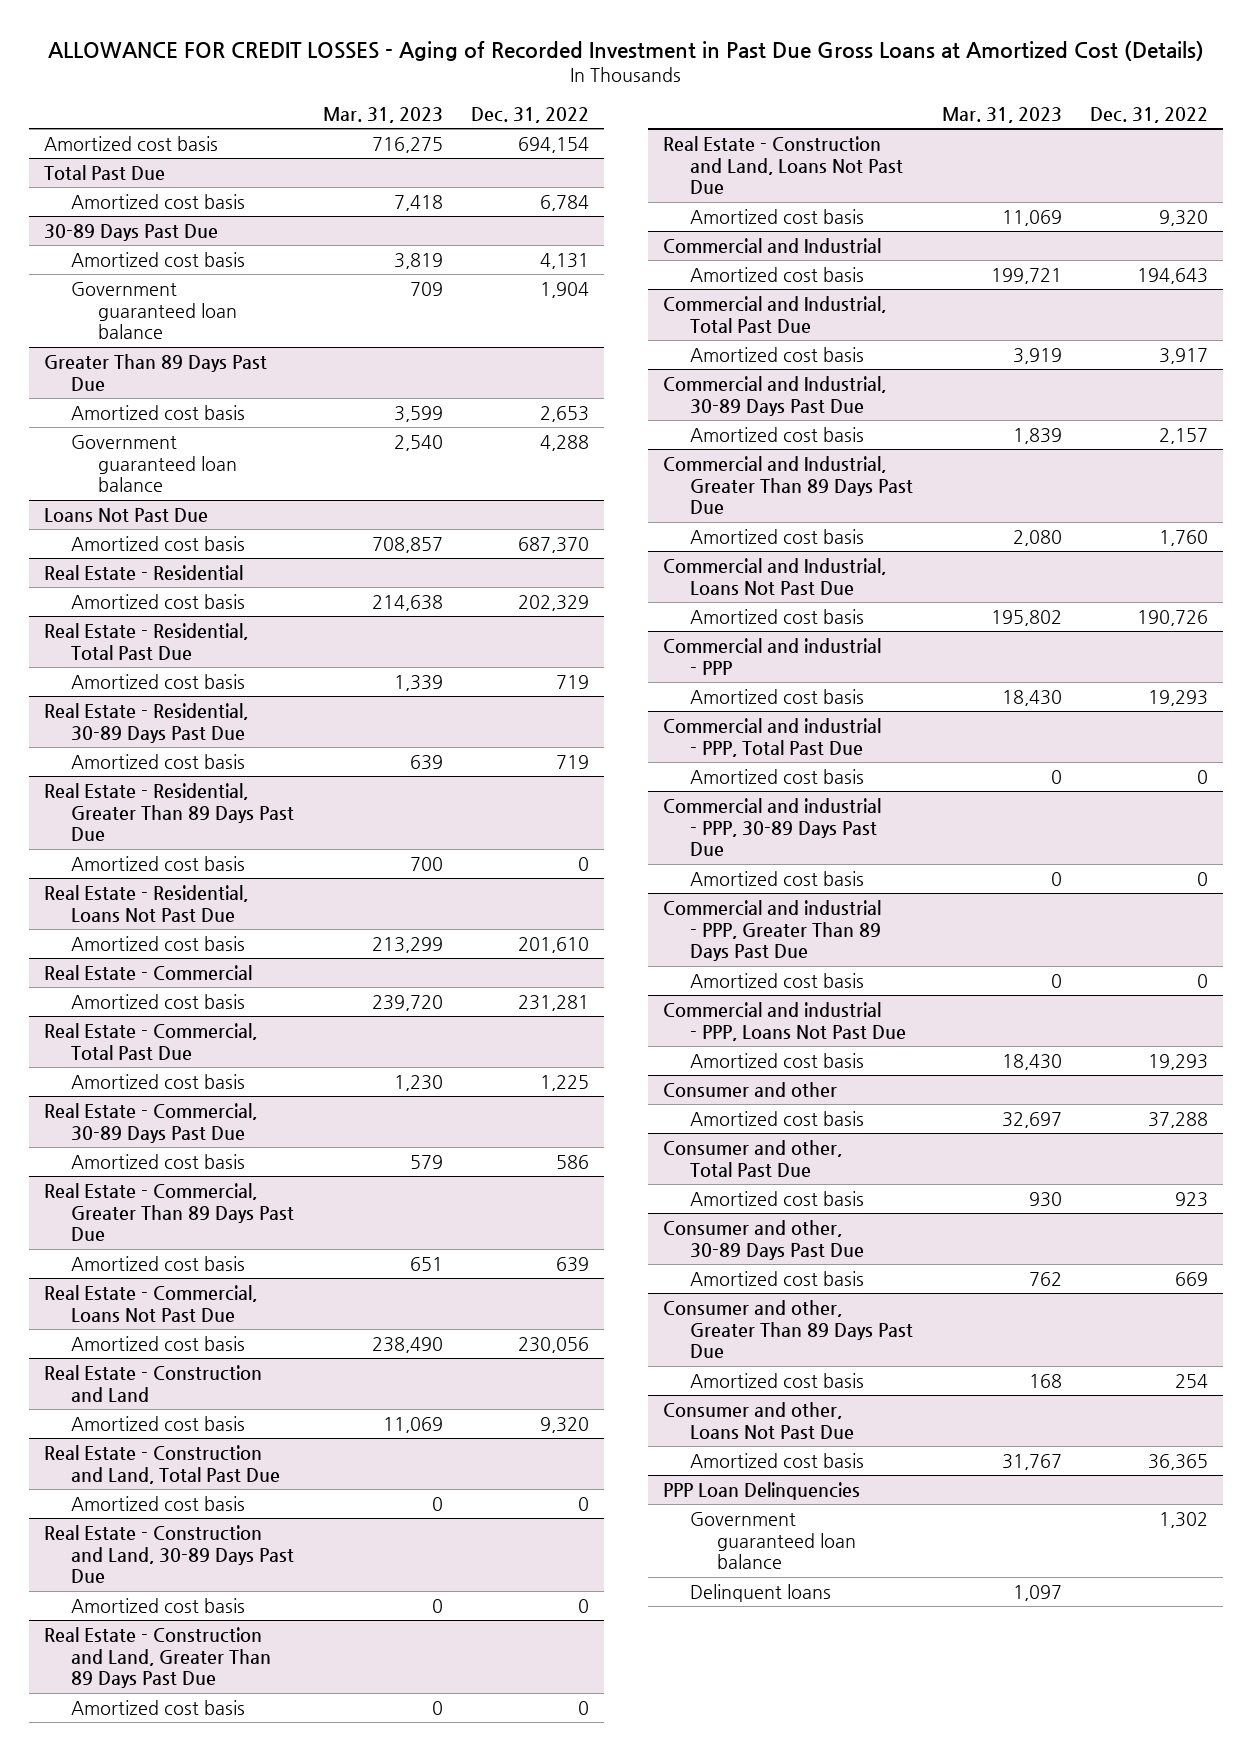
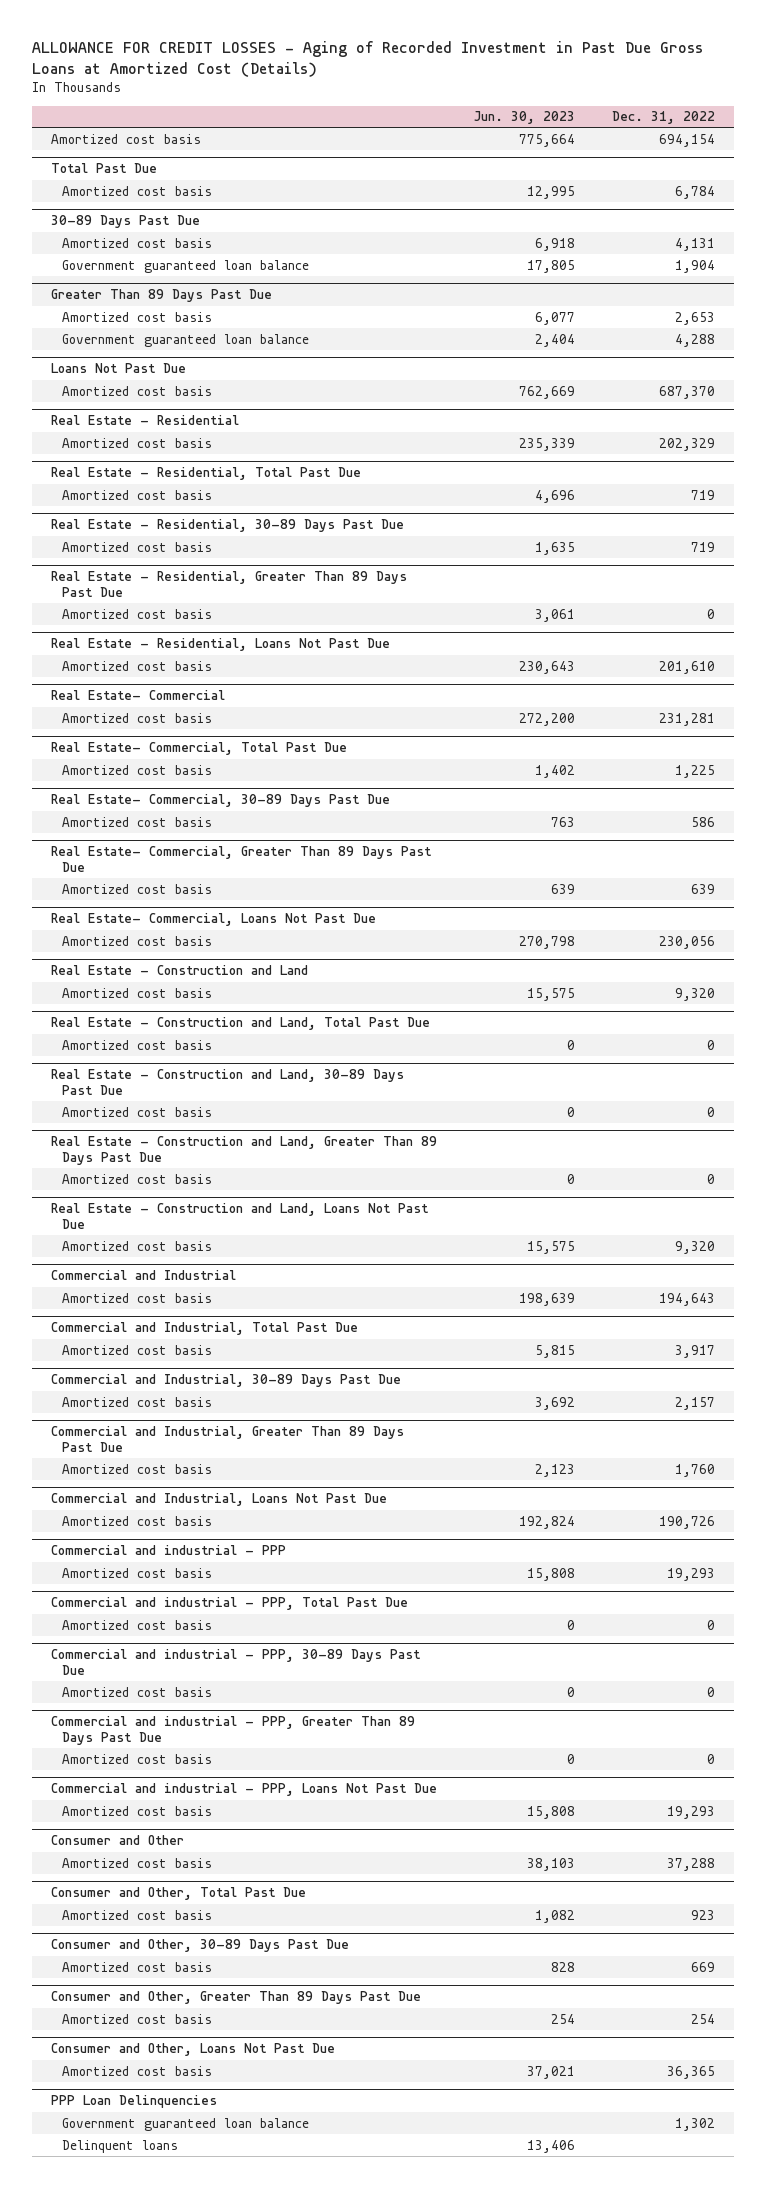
[322,106,443,123] Mar. 31, 2023 -> none
none -> [473,111,575,125] Jun. 30, 2023
[43,964,252,981] Real Estate - Commercial -> [50,690,225,701] Real Estate- Commercial
[43,1022,257,1060] Real Estate - Commercial, Total Past Due -> [50,742,347,756] Real Estate- Commercial, Total Past Due
[43,1102,257,1143] Real Estate - Commercial, 30-89 Days Past Due -> [50,794,390,808] Real Estate- Commercial, 30-89 Days Past Due
[43,1182,294,1242] Real Estate - Commercial, Greater Than 89 Days Past Due -> [50,846,432,873] Real Estate- Commercial, Greater Than 89 Days Past Due
[43,1284,257,1322] Real Estate - Commercial, Loans Not Past Due -> [50,913,376,927] Real Estate- Commercial, Loans Not Past Due
[662,1081,837,1097] Consumer and other -> [50,1835,184,1846] Consumer and Other
[662,1139,842,1177] Consumer and other, Total Past Due -> [50,1887,306,1901] Consumer and Other, Total Past Due
[662,1219,864,1260] Consumer and other, 30-89 Days Past Due -> [50,1939,349,1953] Consumer and Other, 30-89 Days Past Due
[662,1299,913,1359] Consumer and other, Greater Than 89 Days Past Due -> [50,1991,421,2005] Consumer and Other, Greater Than 89 Days Past Due
[662,1401,854,1439] Consumer and other, Loans Not Past Due -> [50,2043,335,2057] Consumer and Other, Loans Not Past Due

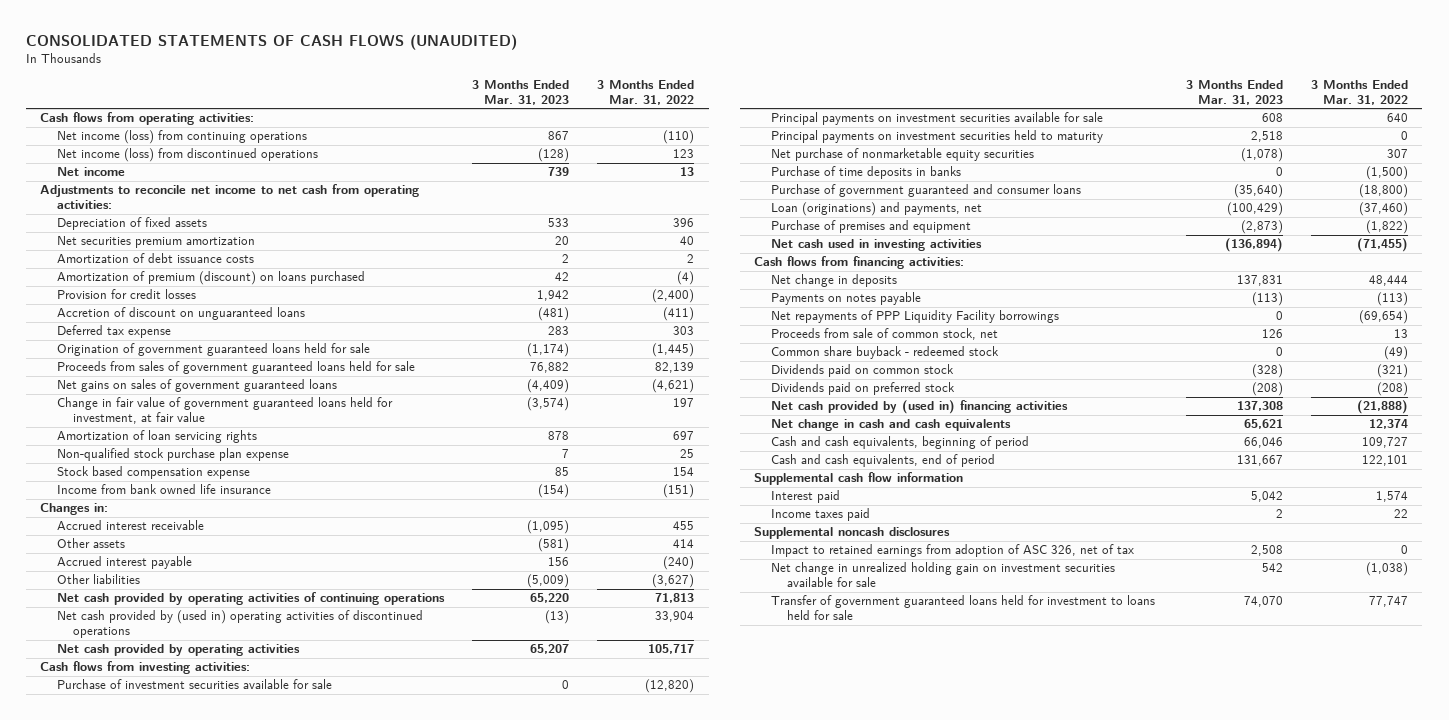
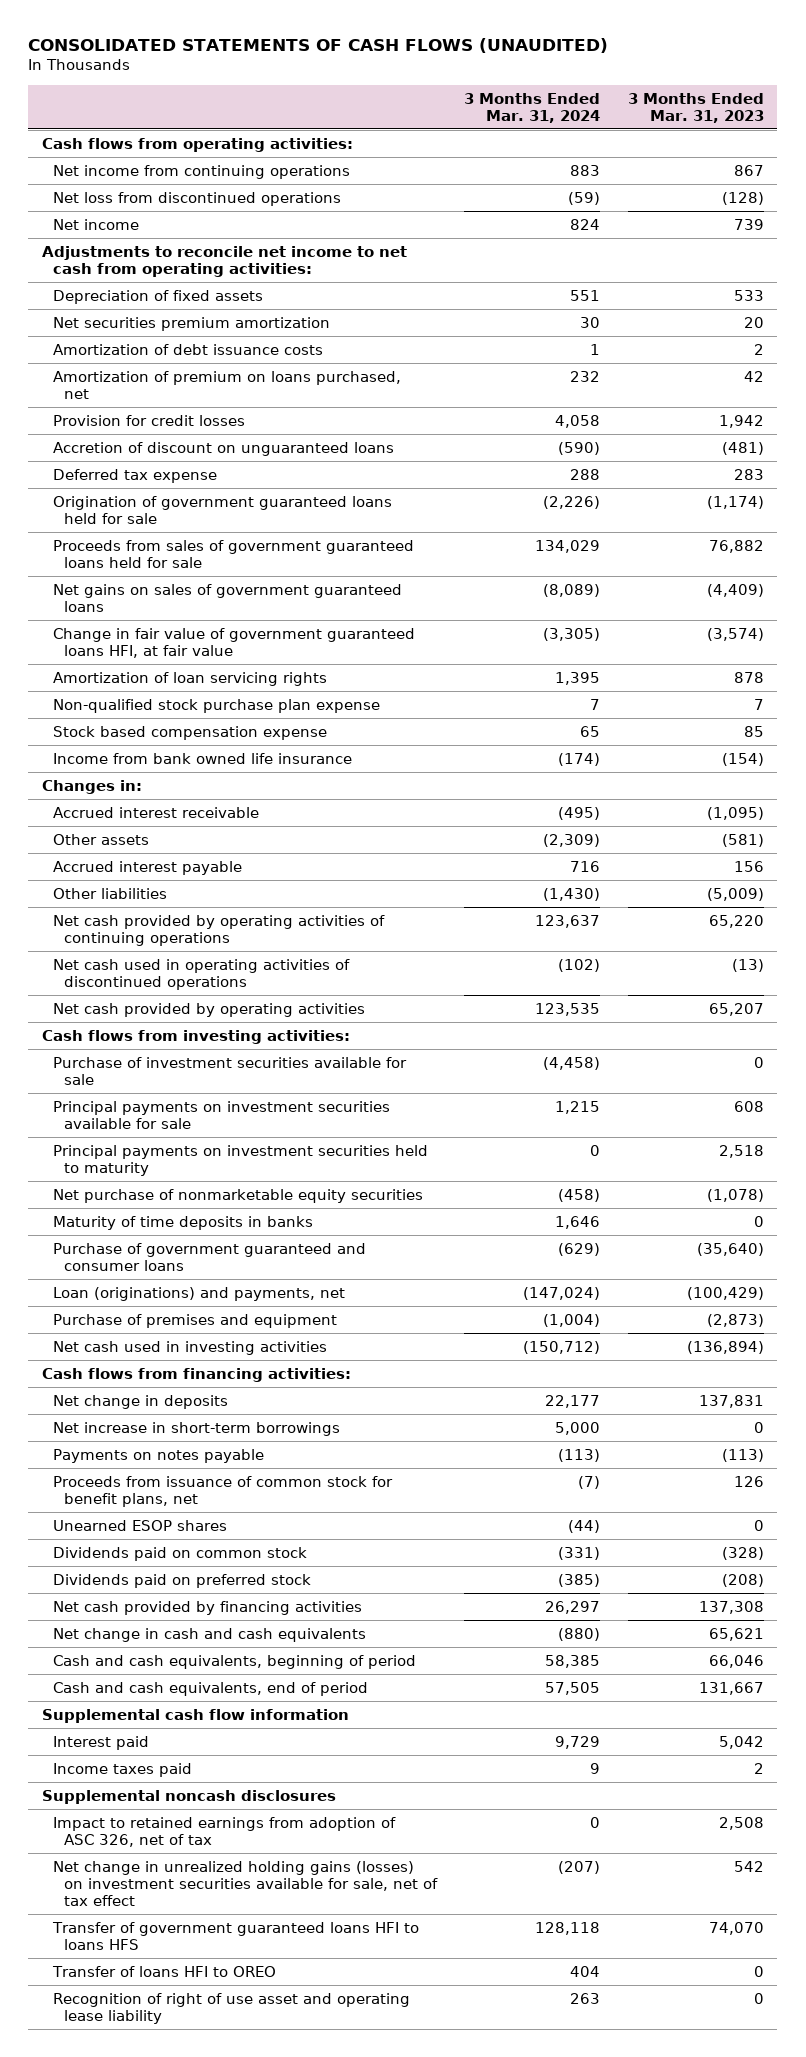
[597,79,695,105] 3 Months Ended Mar. 31, 2022 -> none
none -> [464,92,601,123] 3 Months Ended Mar. 31, 2024
[56,130,307,145] Net income (loss) from continuing operations -> [52,164,350,179] Net income from continuing operations
[56,148,318,163] Net income (loss) from discontinued operations -> [52,191,341,206] Net loss from discontinued operations
[56,271,365,286] Amortization of premium (discount) on loans purchased -> [52,370,401,399] Amortization of premium on loans purchased, net
[56,397,393,425] Change in fair value of government guaranteed loans held for investment, at fair value -> [52,627,415,658] Change in fair value of government guaranteed loans HFI, at fair value
[56,610,423,639] Net cash provided by (used in) operating activities of discontinued operations -> [52,958,350,990] Net cash used in operating activities of discontinued operations
[770,166,961,180] Purchase of time deposits in banks -> [52,1215,313,1230] Maturity of time deposits in banks
none -> [52,1421,340,1436] Net increase in short-term borrowings
[770,310,1059,324] Net repayments of PPP Liquidity Facility borrowings -> none
[770,346,999,360] Common share buyback - redeemed stock -> none
[770,328,998,341] Proceeds from sale of common stock, net -> [52,1475,393,1507] Proceeds from issuance of common stock for benefit plans, net
none -> [52,1519,227,1531] Unearned ESOP shares
[770,400,1068,415] Net cash provided by (used in) financing activities -> [52,1600,362,1615] Net cash provided by financing activities
[770,562,1115,588] Net change in unrealized holding gain on investment securities available for sale -> [52,1860,438,1906] Net change in unrealized holding gains (losses) on investment securities available for sale, net of tax effect
[770,595,1155,621] Transfer of government guaranteed loans held for investment to loans held for sale -> [51,1921,419,1950] Transfer of government guaranteed loans HFI to loans HFS
none -> [51,1965,276,1977] Transfer of loans HFI to OREO
none -> [52,1992,410,2024] Recognition of right of use asset and operating lease liability

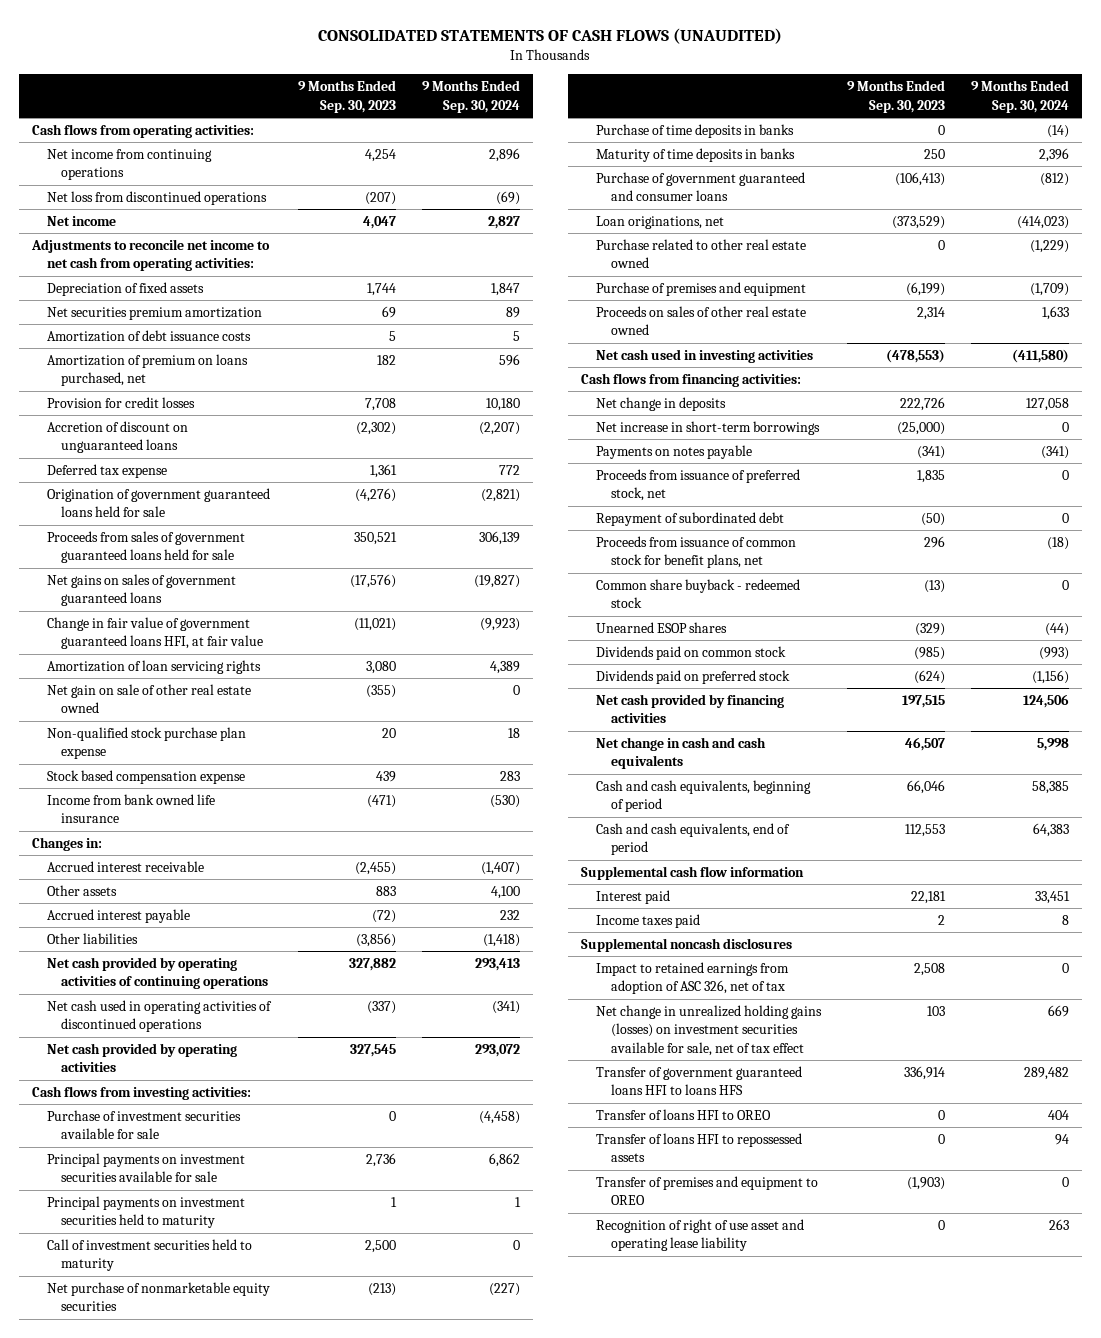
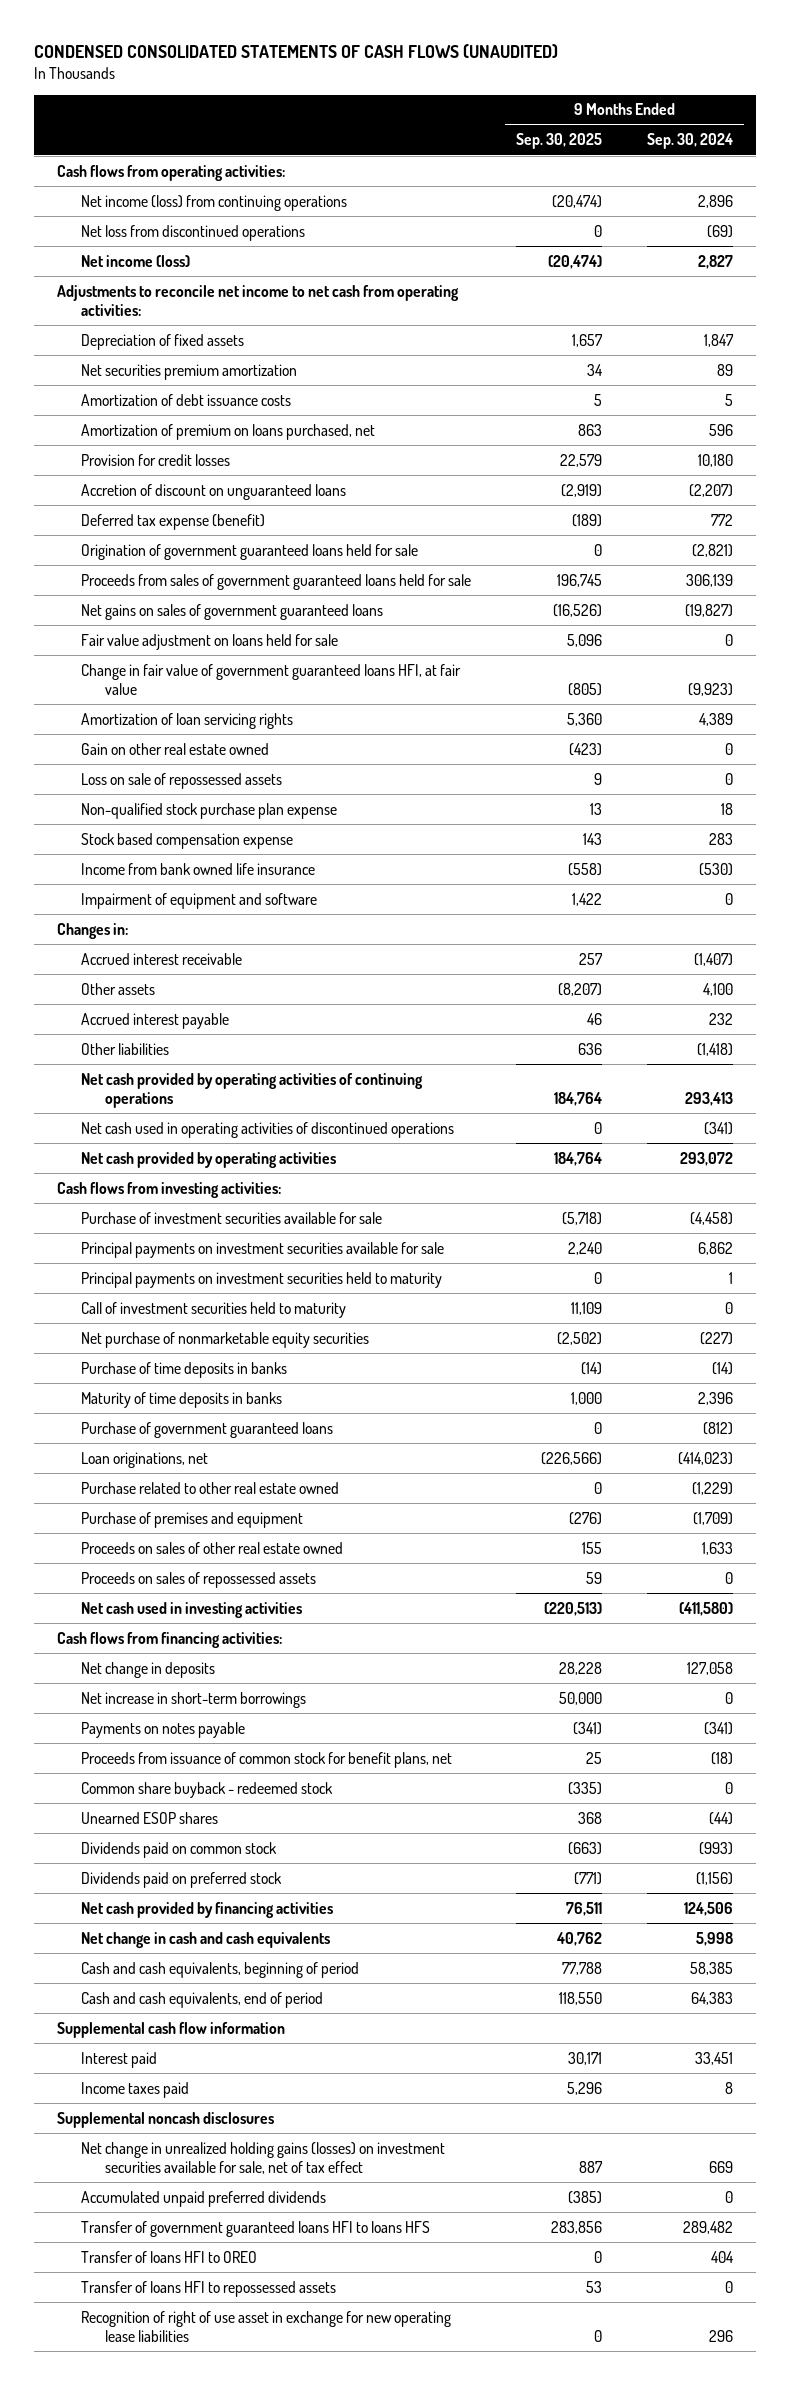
[318,27,783,44] CONSOLIDATED STATEMENTS OF CASH FLOWS (UNAUDITED) -> [34,44,559,59] CONDENSED CONSOLIDATED STATEMENTS OF CASH FLOWS (UNAUDITED)
[297,80,396,113] 9 Months Ended Sep. 30, 2023 -> none
none -> [516,133,603,150] Sep. 30, 2025
[46,149,212,181] Net income from continuing operations -> [81,194,348,211] Net income (loss) from continuing operations
[46,216,116,227] Net income -> [81,254,191,267] Net income (loss)
[46,464,167,479] Deferred tax expense -> [81,513,266,530] Deferred tax expense (benefit)
none -> [81,633,339,650] Fair value adjustment on loans held for sale
[46,684,251,714] Net gain on sale of other real estate owned -> [81,742,270,755] Gain on other real estate owned
none -> [81,772,283,789] Loss on sale of repossessed assets
none -> [81,892,318,909] Impairment of equipment and software
[595,172,805,202] Purchase of government guaranteed and consumer loans -> [81,1421,334,1438] Purchase of government guaranteed loans
none -> [81,1571,317,1588] Proceeds on sales of repossessed assets
[595,469,800,502] Proceeds from issuance of preferred stock, net -> none
[595,512,784,527] Repayment of subordinated debt -> none
[595,962,789,995] Impact to retained earnings from adoption of ASC 326, net of tax -> none
none -> [81,2190,327,2207] Accumulated unpaid preferred dividends
[595,1176,818,1206] Transfer of premises and equipment to OREO -> none
[1054,1134,1069,1146] 94 -> [725,2280,734,2293] 0
[595,1219,804,1252] Recognition of right of use asset and operating lease liability -> [81,2310,452,2342] Recognition of right of use asset in exchange for new operating lease liabilities
[1048,1219,1069,1231] 263 -> [709,2329,734,2342] 296

